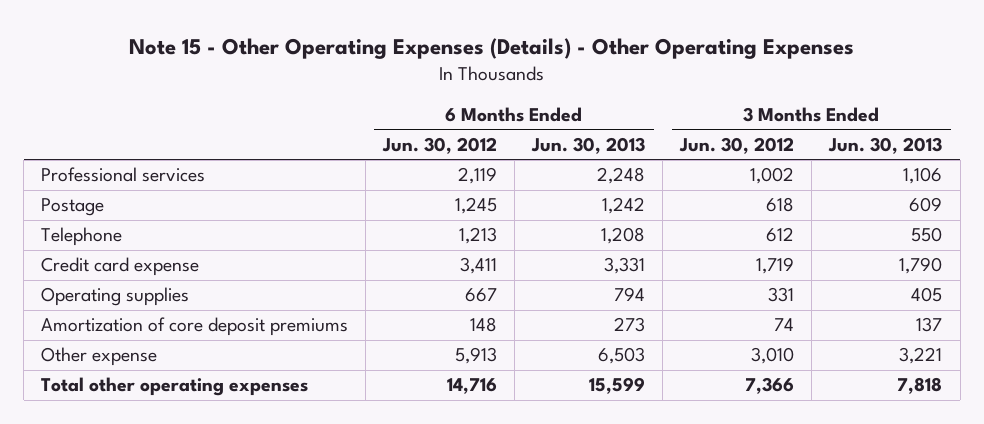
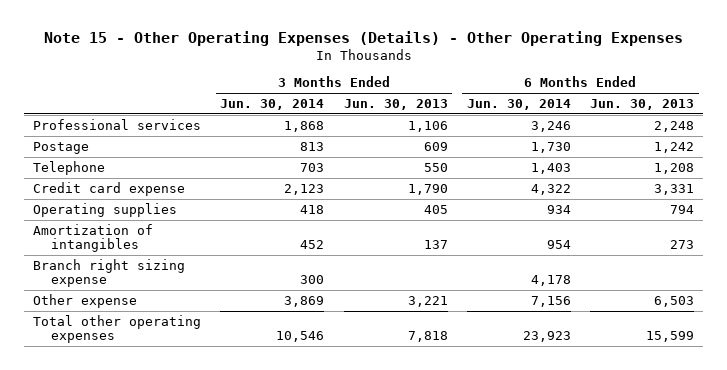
[382,136,498,154] Jun. 30, 2012 -> none
[679,136,795,154] Jun. 30, 2012 -> none
none -> [220,99,325,111] Jun. 30, 2014
none -> [466,99,571,111] Jun. 30, 2014
[41,317,349,337] Amortization of core deposit premiums -> [33,223,154,253] Amortization of intangibles
none -> [33,258,186,288] Branch right sizing expense

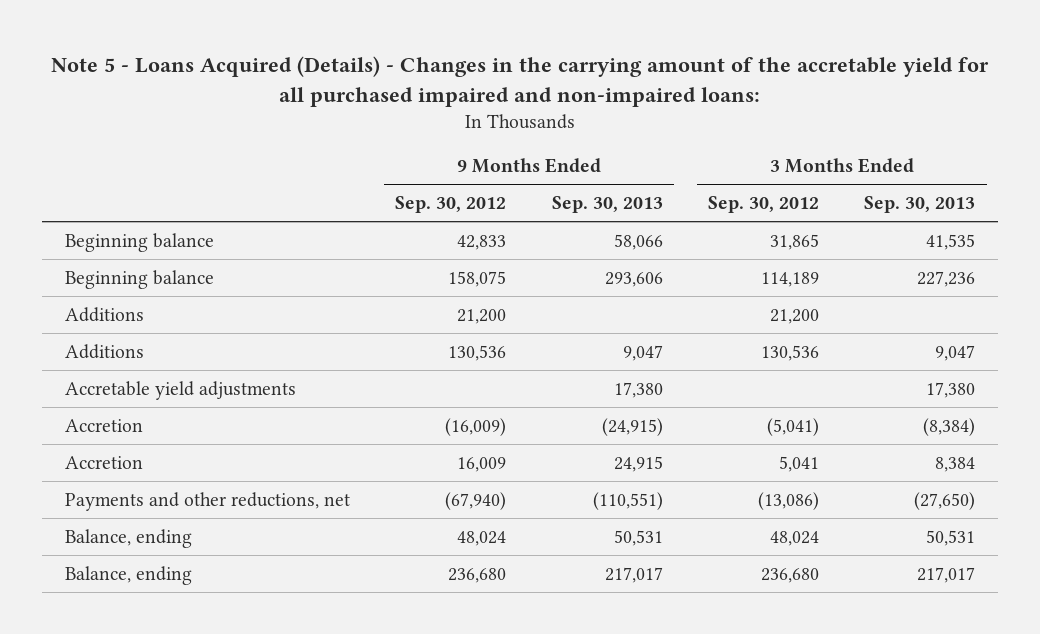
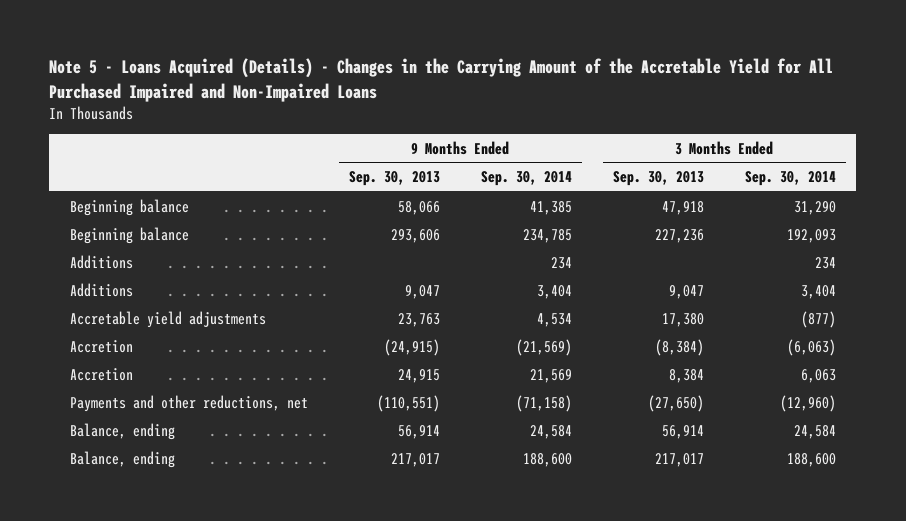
[51,56,990,108] Note 5 - Loans Acquired (Details) - Changes in the carrying amount of the accretable yield for all purchased impaired and non-impaired loans: -> [49,58,834,102] Note 5 - Loans Acquired (Details) - Changes in the Carrying Amount of the Accretable Yield for All Purchased Impaired and Non-Impaired Loans
[395,196,507,214] Sep. 30, 2012 -> none
[708,196,820,214] Sep. 30, 2012 -> none
none -> [480,171,572,187] Sep. 30, 2014
none -> [744,171,836,187] Sep. 30, 2014
[926,233,976,250] 41,535 -> [661,200,704,215] 47,918
[613,381,663,398] 17,380 -> [397,312,440,327] 23,763
[613,529,663,546] 50,531 -> [397,424,440,439] 56,914
[926,529,976,546] 50,531 -> [661,424,704,439] 56,914

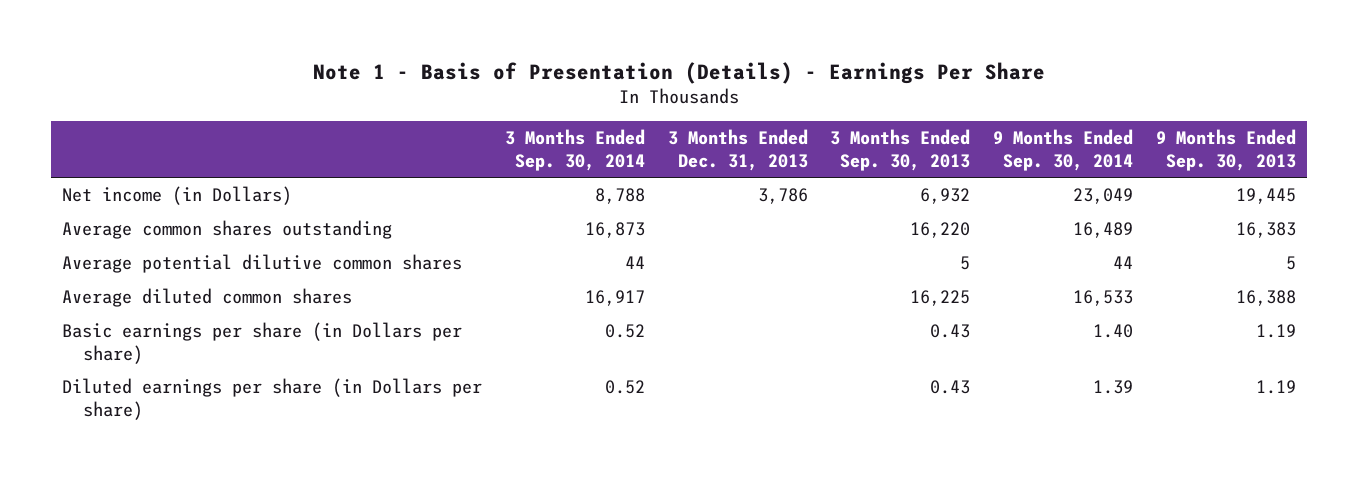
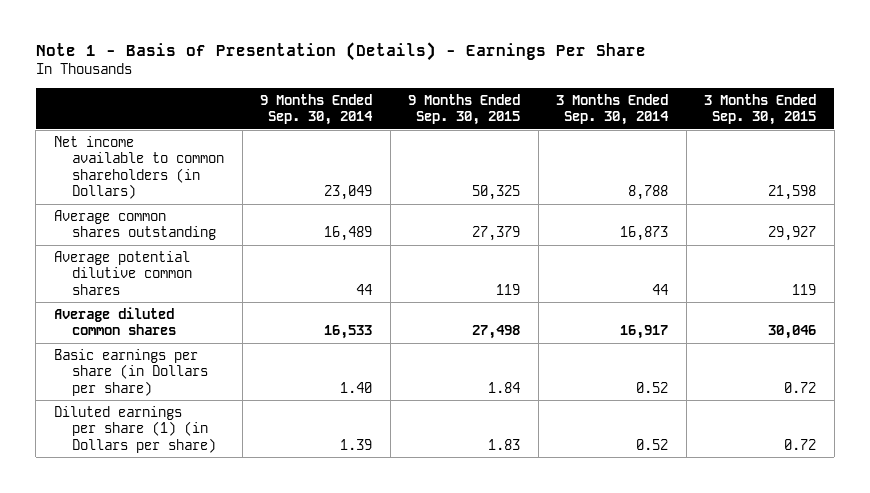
[667,129,808,171] 3 Months Ended Dec. 31, 2013 -> none
[830,129,971,171] 3 Months Ended Sep. 30, 2013 -> none
[1155,129,1296,171] 9 Months Ended Sep. 30, 2013 -> none
none -> [408,93,521,126] 9 Months Ended Sep. 30, 2015
none -> [704,93,817,126] 3 Months Ended Sep. 30, 2015
[62,186,293,206] Net income (in Dollars) -> [53,135,225,200] Net income available to common shareholders (in Dollars)
[62,378,483,420] Diluted earnings per share (in Dollars per share) -> [53,405,217,453] Diluted earnings per share (1) (in Dollars per share)

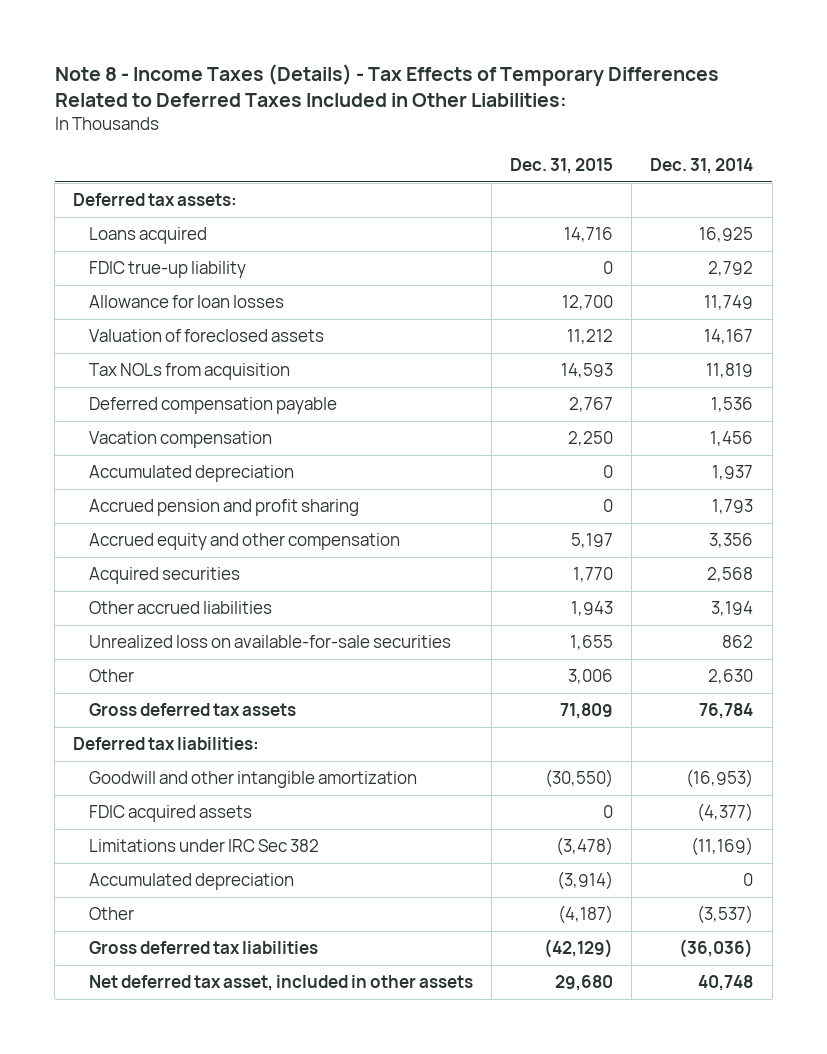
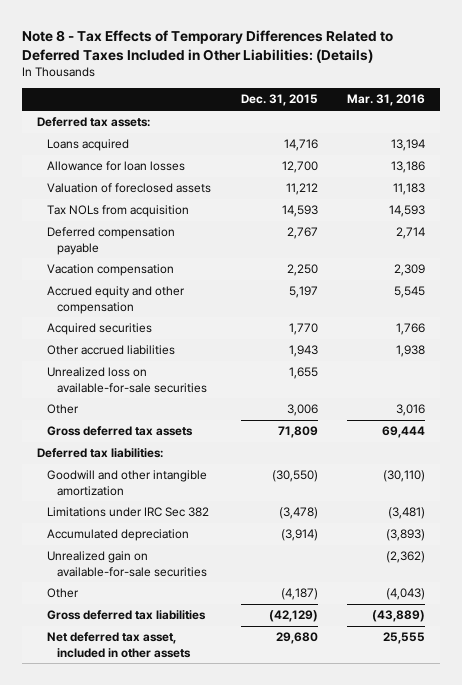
[54,63,719,108] Note 8 - Income Taxes (Details) - Tax Effects of Temporary Differences Related to Deferred Taxes Included in Other Liabilities: -> [21,29,393,63] Note 8 - Tax Effects of Temporary Differences Related to Deferred Taxes Included in Other Liabilities: (Details)
[650,157,754,174] Dec. 31, 2014 -> none
none -> [347,94,426,107] Mar. 31, 2016
[89,261,247,279] FDIC true-up liability -> none
[89,465,295,483] Accumulated depreciation -> none
[89,499,360,517] Accrued pension and profit sharing -> none
[89,805,253,823] FDIC acquired assets -> none
none -> [46,551,208,577] Unrealized gain on available-for-sale securities

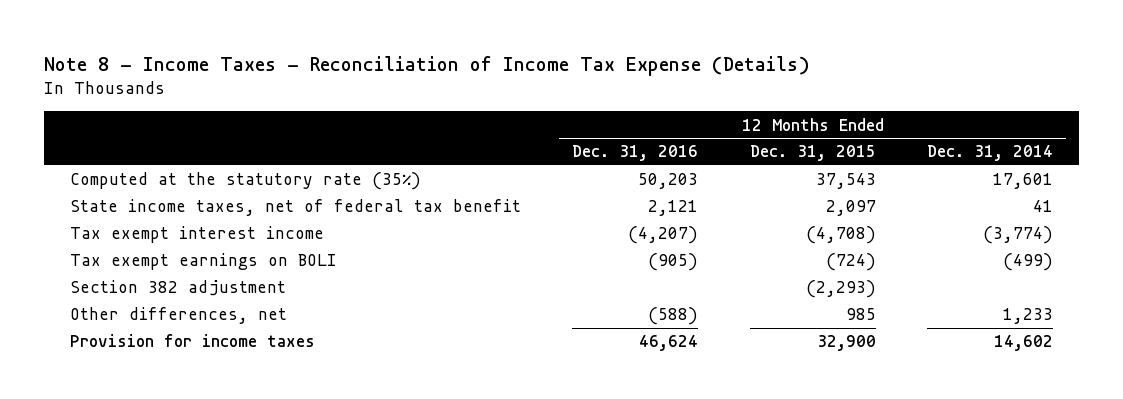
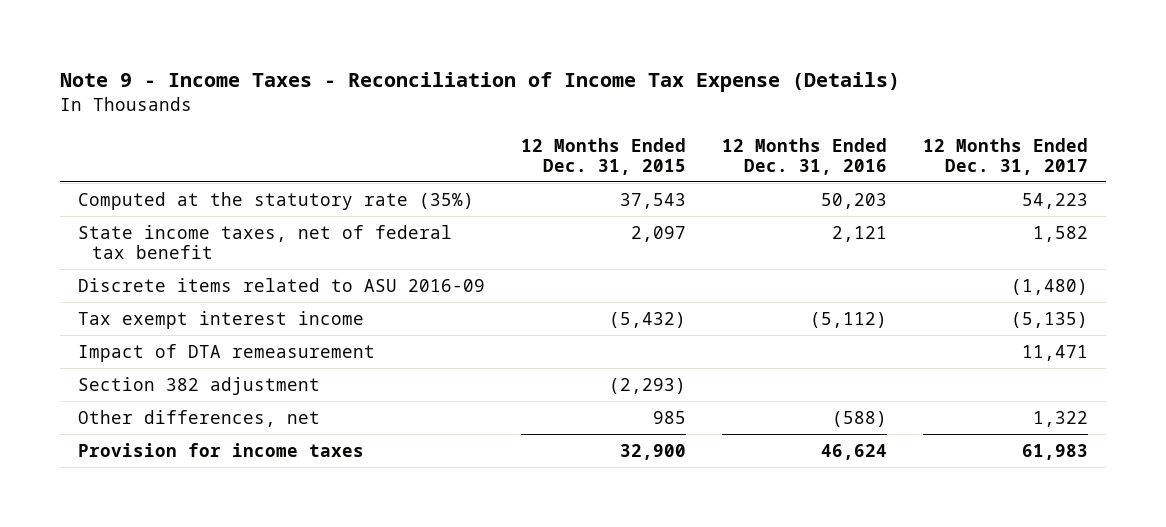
[44,55,811,76] Note 8 - Income Taxes - Reconciliation of Income Tax Expense (Details) -> [60,72,901,93] Note 9 - Income Taxes - Reconciliation of Income Tax Expense (Details)
[926,145,1053,162] Dec. 31, 2014 -> none
none -> [922,137,1088,175] 12 Months Ended Dec. 31, 2017
[69,253,337,271] Tax exempt earnings on BOLI -> none
none -> [78,277,486,292] Discrete items related to ASU 2016-09
[628,226,699,245] (4,207) -> [809,311,887,328] (5,112)
[805,226,876,245] (4,708) -> [608,311,686,328] (5,432)
none -> [78,343,376,362] Impact of DTA remeasurement

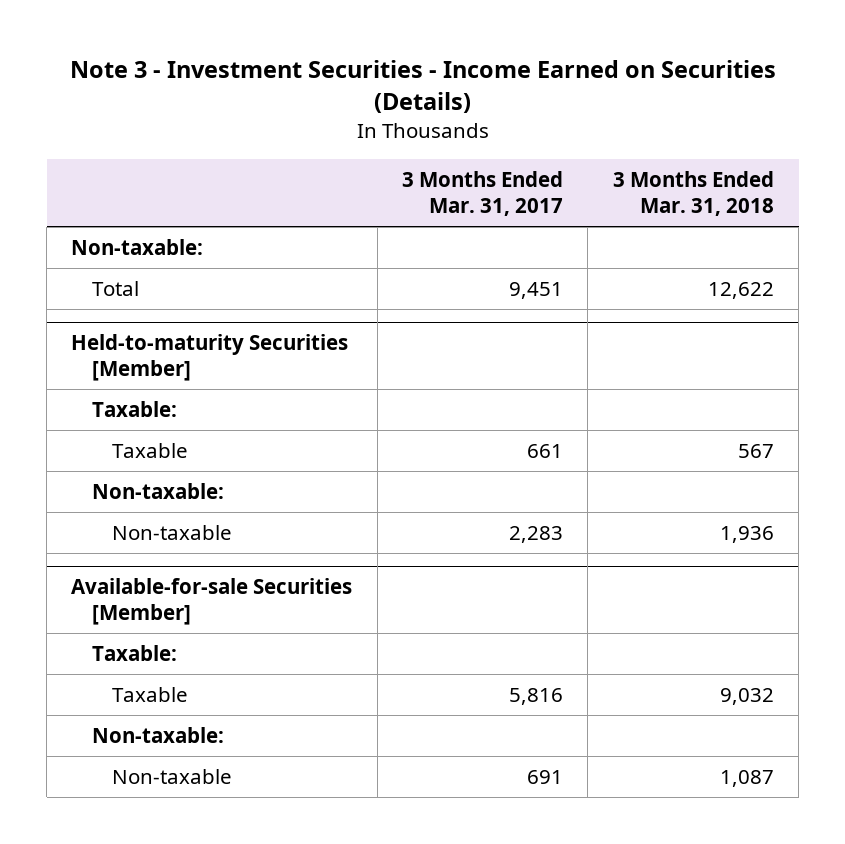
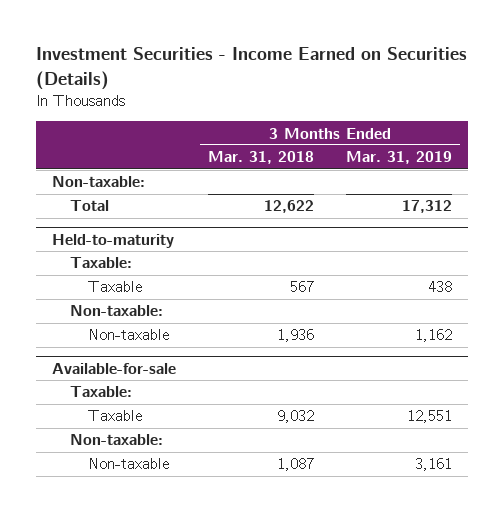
[69,60,776,114] Note 3 - Investment Securities - Income Earned on Securities (Details) -> [36,47,468,90] Investment Securities - Income Earned on Securities (Details)
[402,170,564,217] 3 Months Ended Mar. 31, 2017 -> none
none -> [345,151,452,165] Mar. 31, 2019
[71,334,349,382] Held-to-maturity Securities [Member] -> [51,233,174,248] Held-to-maturity
[71,578,353,626] Available-for-sale Securities [Member] -> [51,362,176,374] Available-for-sale

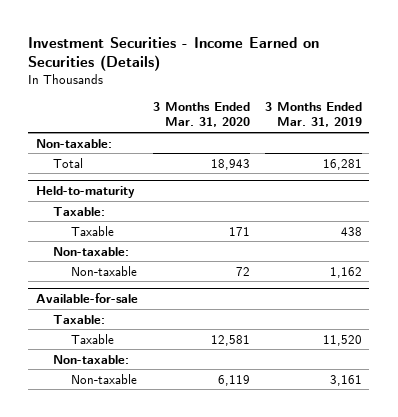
[207,151,314,165] Mar. 31, 2018 -> none
none -> [152,102,250,128] 3 Months Ended Mar. 31, 2020
[401,200,452,214] 17,312 -> [322,158,362,170] 16,281
[406,410,452,424] 12,551 -> [322,334,362,346] 11,520

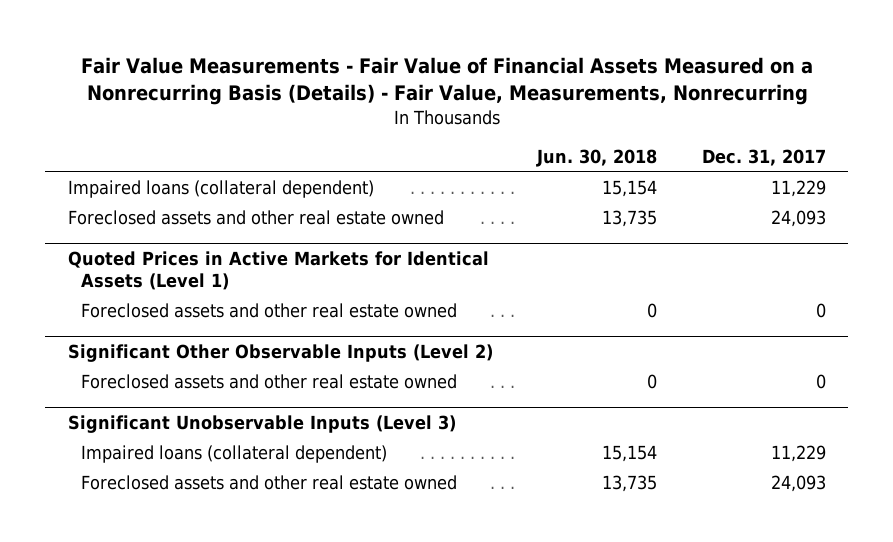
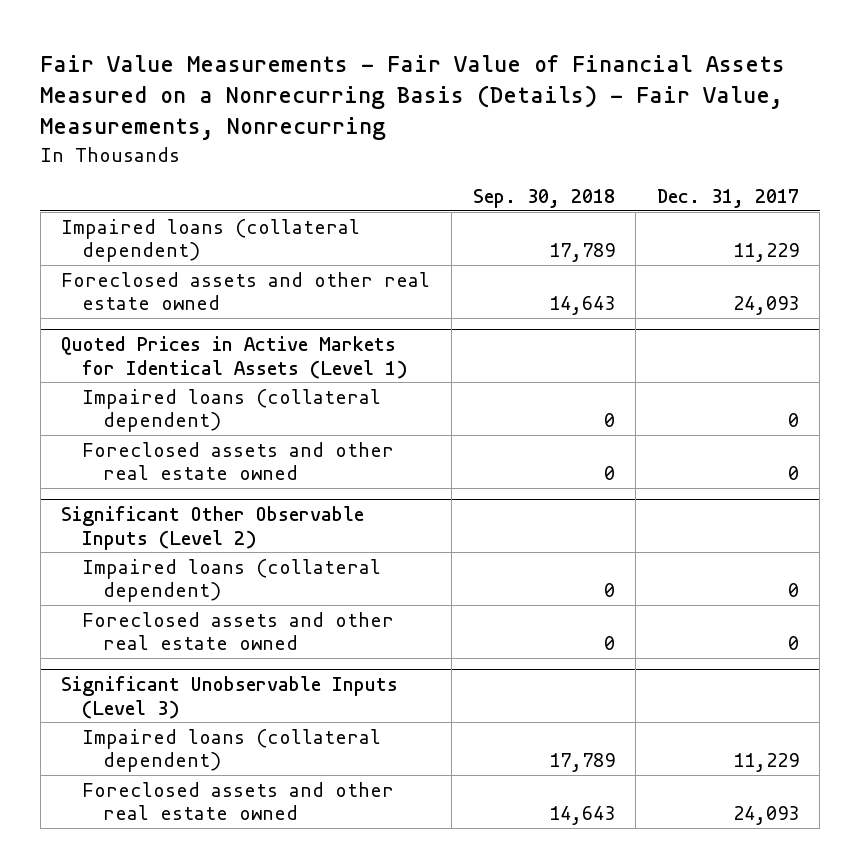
[536,148,658,167] Jun. 30, 2018 -> none
none -> [472,189,615,209] Sep. 30, 2018
none -> [82,388,382,432] Impaired loans (collateral dependent)
none -> [82,558,382,602] Impaired loans (collateral dependent)

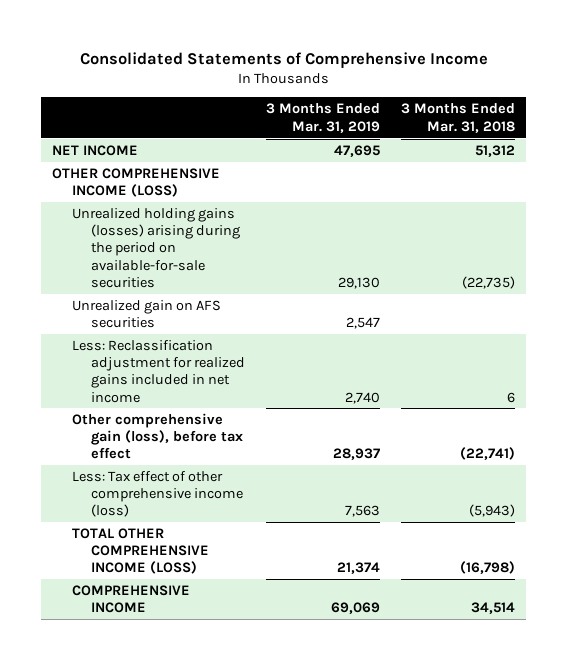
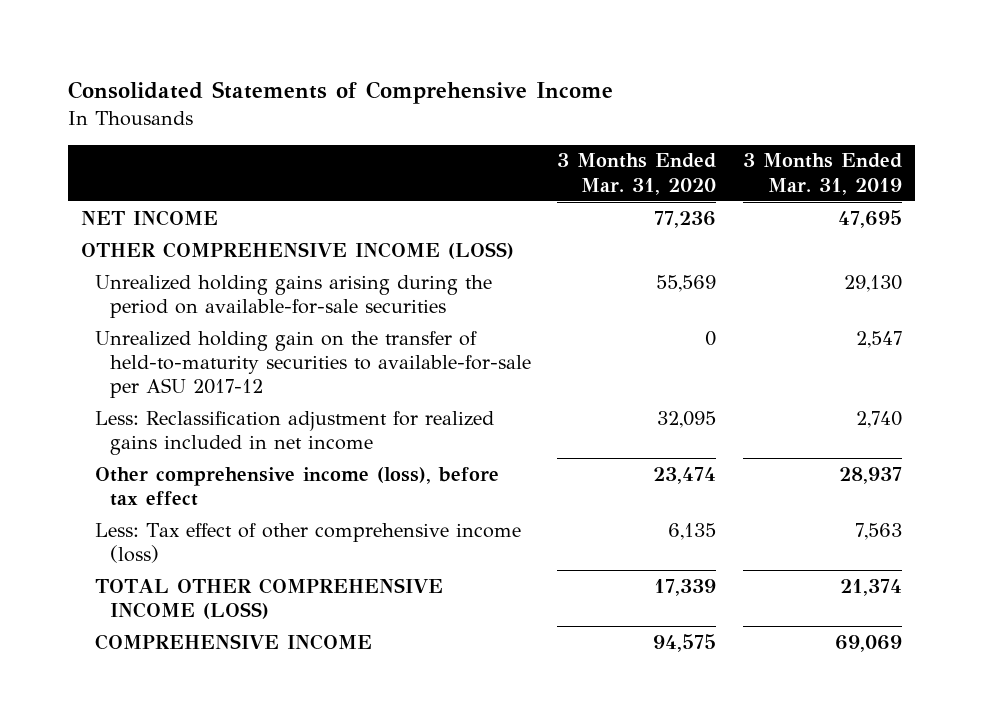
[401,103,516,133] 3 Months Ended Mar. 31, 2018 -> none
none -> [557,153,717,195] 3 Months Ended Mar. 31, 2020
[71,207,241,288] Unrealized holding gains (losses) arising during the period on available-for-sale securities -> none
[71,299,221,329] Unrealized gain on AFS securities -> [95,274,493,319] Unrealized holding gains arising during the period on available-for-sale securities
[346,317,381,330] 2,547 -> [843,274,902,292] 29,130
none -> [95,330,531,399] Unrealized holding gain on the transfer of held-to-maturity securities to available-for-sale per ASU 2017-12
[71,412,244,460] Other comprehensive gain (loss), before tax effect -> [95,466,500,507] Other comprehensive income (loss), before tax effect

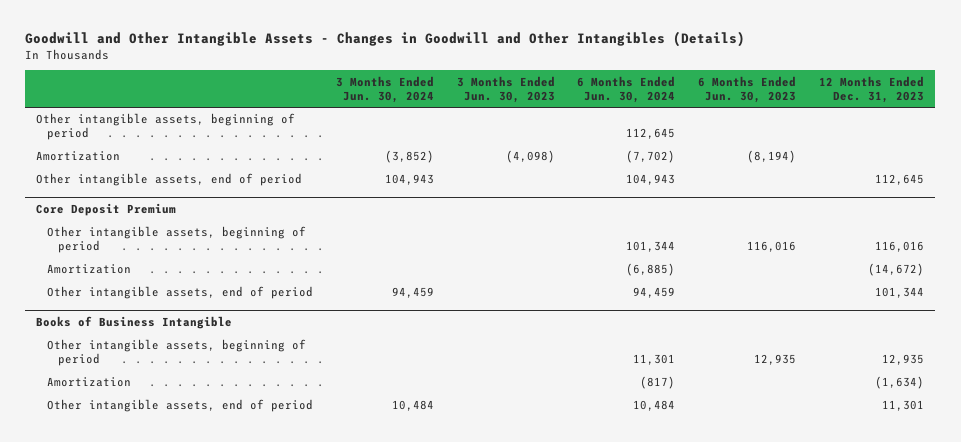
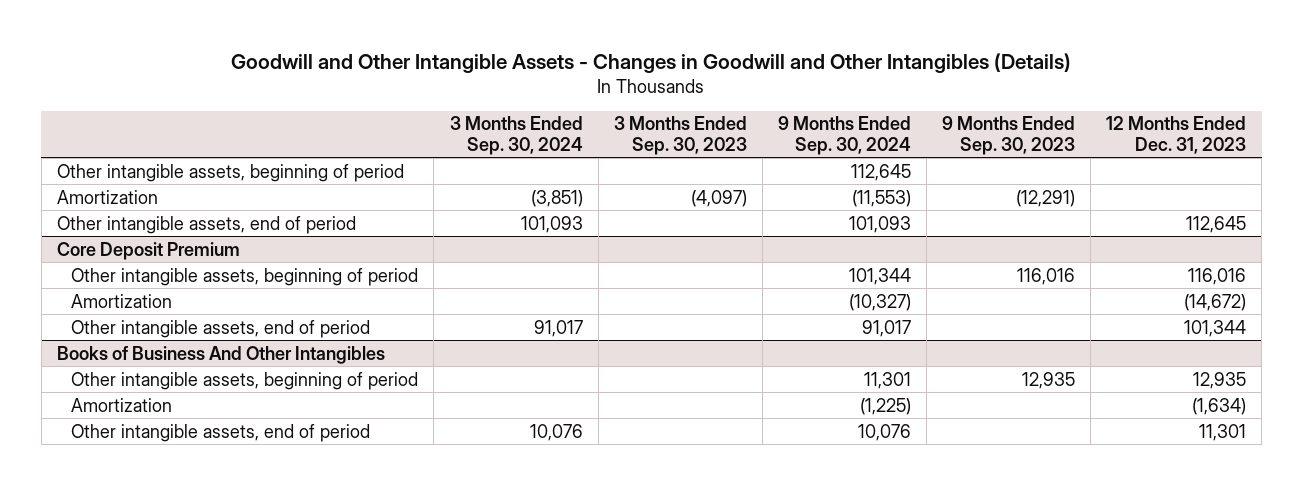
[335,75,434,103] 3 Months Ended Jun. 30, 2024 -> none
[456,75,555,103] 3 Months Ended Jun. 30, 2023 -> none
[577,75,676,103] 6 Months Ended Jun. 30, 2024 -> none
[698,75,797,103] 6 Months Ended Jun. 30, 2023 -> none
none -> [449,116,583,155] 3 Months Ended Sep. 30, 2024
none -> [613,116,747,155] 3 Months Ended Sep. 30, 2023
none -> [777,116,911,155] 9 Months Ended Sep. 30, 2024
none -> [941,116,1075,155] 9 Months Ended Sep. 30, 2023
[36,316,233,330] Books of Business Intangible -> [56,345,385,364] Books of Business And Other Intangibles

